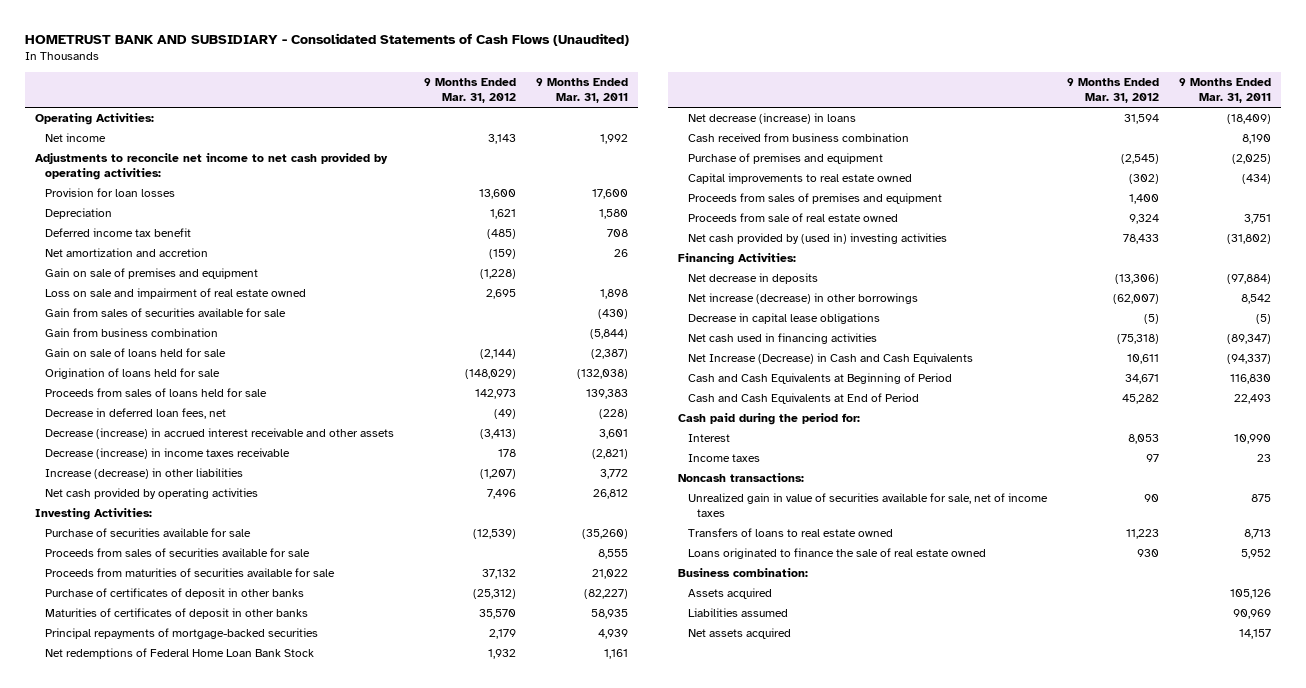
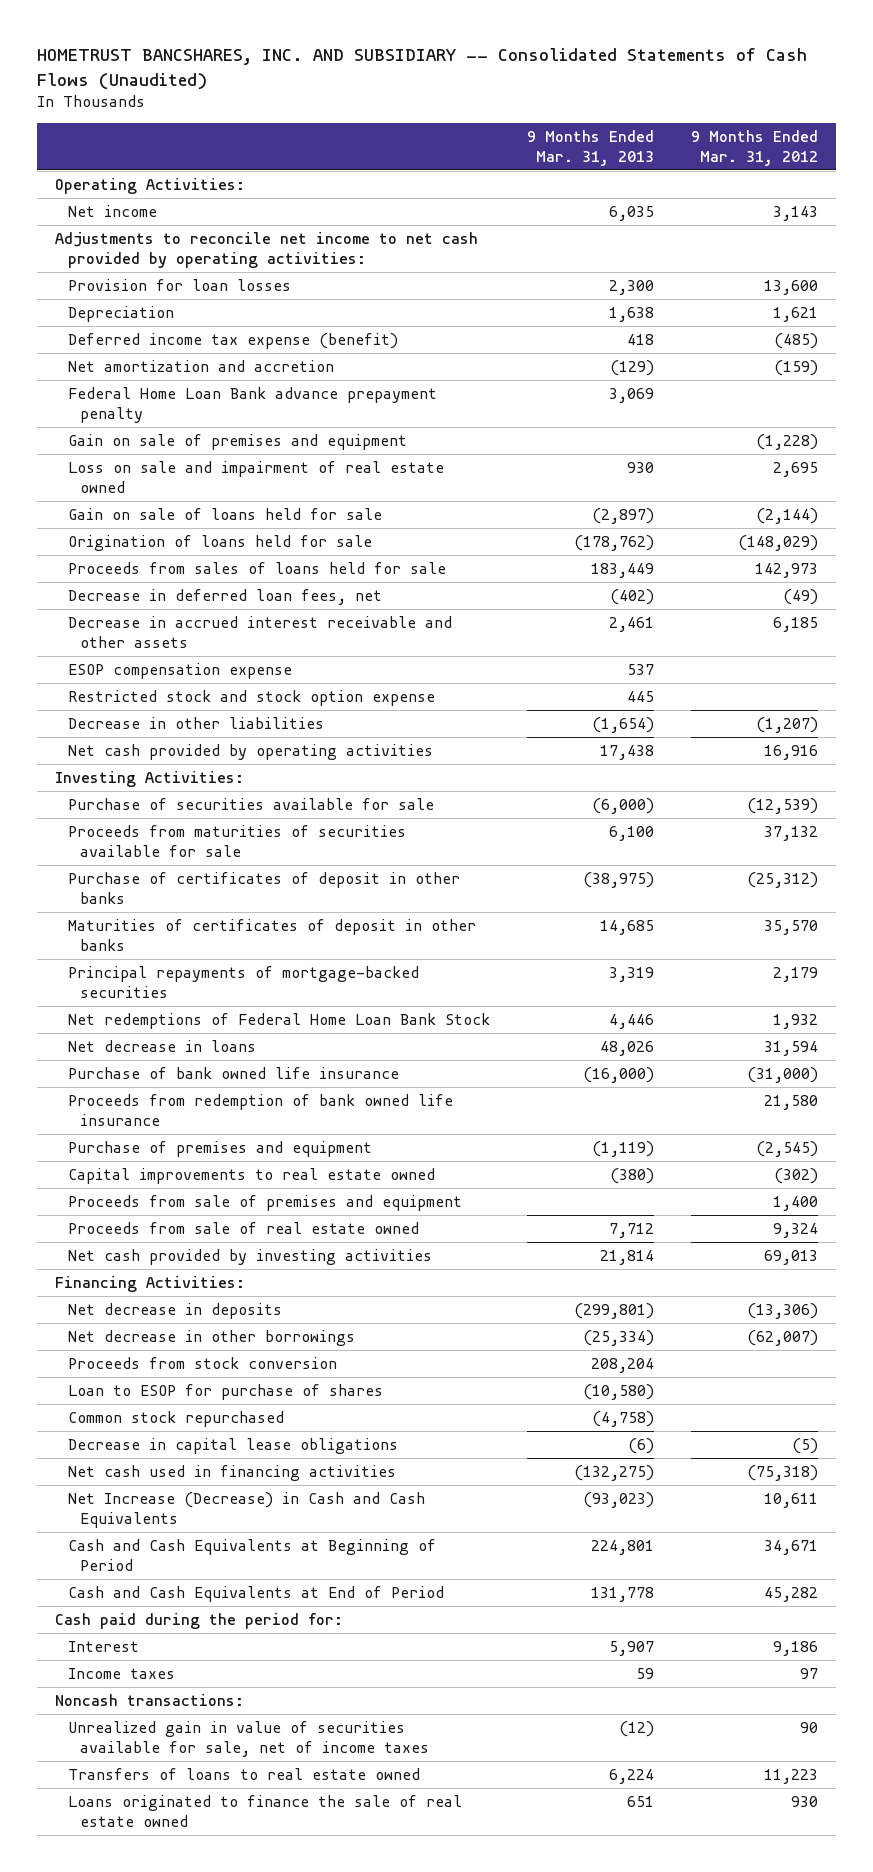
[24,32,629,46] HOMETRUST BANK AND SUBSIDIARY - Consolidated Statements of Cash Flows (Unaudited) -> [36,48,807,90] HOMETRUST BANCSHARES, INC. AND SUBSIDIARY -- Consolidated Statements of Cash Flows (Unaudited)
[535,78,628,104] 9 Months Ended Mar. 31, 2011 -> none
none -> [526,129,654,166] 9 Months Ended Mar. 31, 2013
[44,228,191,238] Deferred income tax benefit -> [67,332,398,349] Deferred income tax expense (benefit)
none -> [67,386,437,424] Federal Home Loan Bank advance prepayment penalty
[44,308,286,318] Gain from sales of securities available for sale -> none
[44,328,218,338] Gain from business combination -> none
[44,448,290,460] Decrease (increase) in income taxes receivable -> none
[44,428,394,440] Decrease (increase) in accrued interest receivable and other assets -> [67,615,452,649] Decrease in accrued interest receivable and other assets
[479,429,516,440] (3,413) -> [772,616,818,632] 6,185
none -> [67,662,292,679] ESOP compensation expense
none -> [67,689,435,706] Restricted stock and stock option expense
[44,468,243,480] Increase (decrease) in other liabilities -> [67,716,324,729] Decrease in other liabilities
[486,489,516,500] 7,496 -> [763,744,818,760] 16,916
[44,548,310,558] Proceeds from sales of securities available for sale -> none
[687,133,909,143] Cash received from business combination -> none
[687,113,856,125] Net decrease (increase) in loans -> [67,1039,256,1052] Net decrease in loans
none -> [67,1066,399,1079] Purchase of bank owned life insurance
none -> [67,1093,453,1127] Proceeds from redemption of bank owned life insurance
[687,193,942,205] Proceeds from sales of premises and equipment -> [67,1194,462,1211] Proceeds from sale of premises and equipment
[687,233,947,245] Net cash provided by (used in) investing activities -> [67,1248,432,1265] Net cash provided by investing activities
[1122,234,1159,245] 78,433 -> [763,1249,818,1265] 69,013
[687,293,918,305] Net increase (decrease) in other borrowings -> [67,1329,355,1346] Net decrease in other borrowings
none -> [67,1356,337,1369] Proceeds from stock conversion
none -> [67,1383,383,1400] Loan to ESOP for purchase of shares
none -> [67,1410,284,1427] Common stock repurchased
[1127,434,1159,445] 8,053 -> [772,1640,818,1656] 9,186
[678,568,809,578] Business combination: -> none
[687,588,772,600] Assets acquired -> none
[687,608,788,618] Liabilities assumed -> none
[687,628,791,640] Net assets acquired -> none

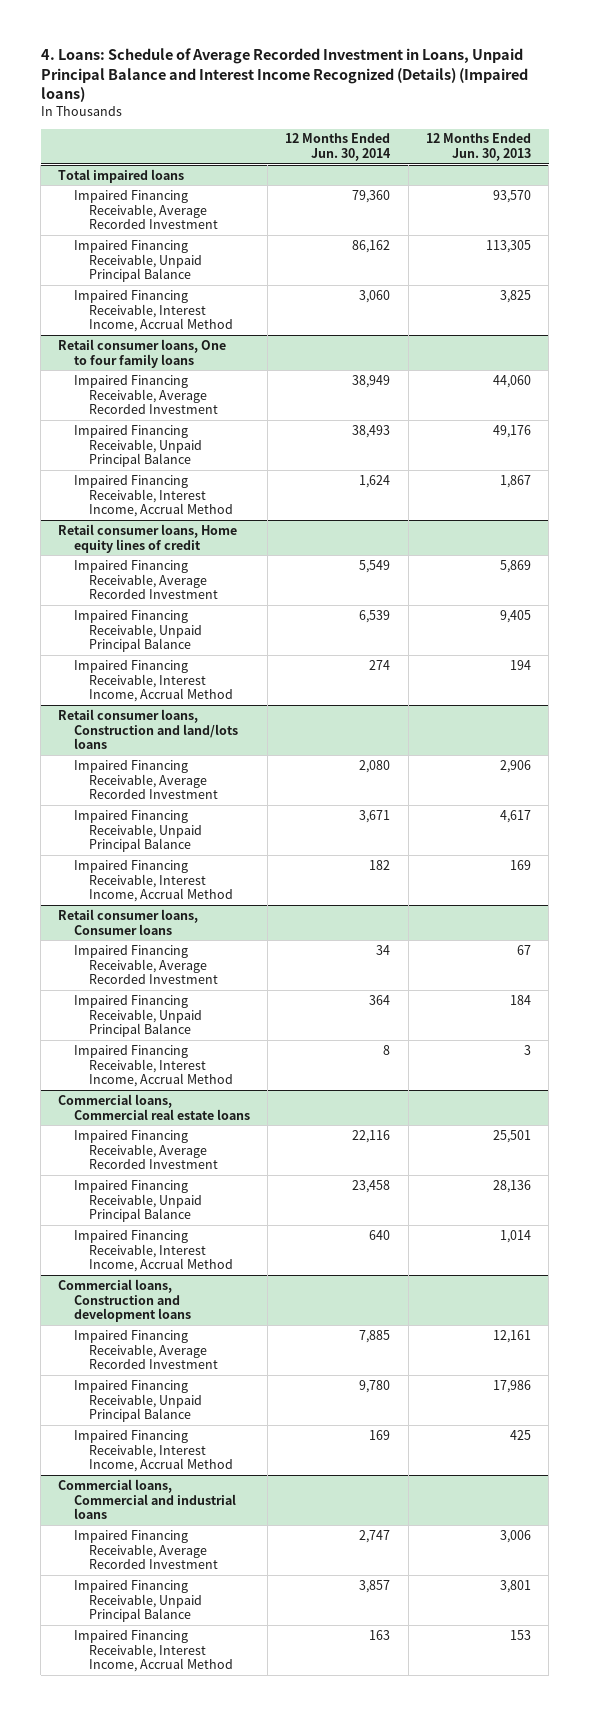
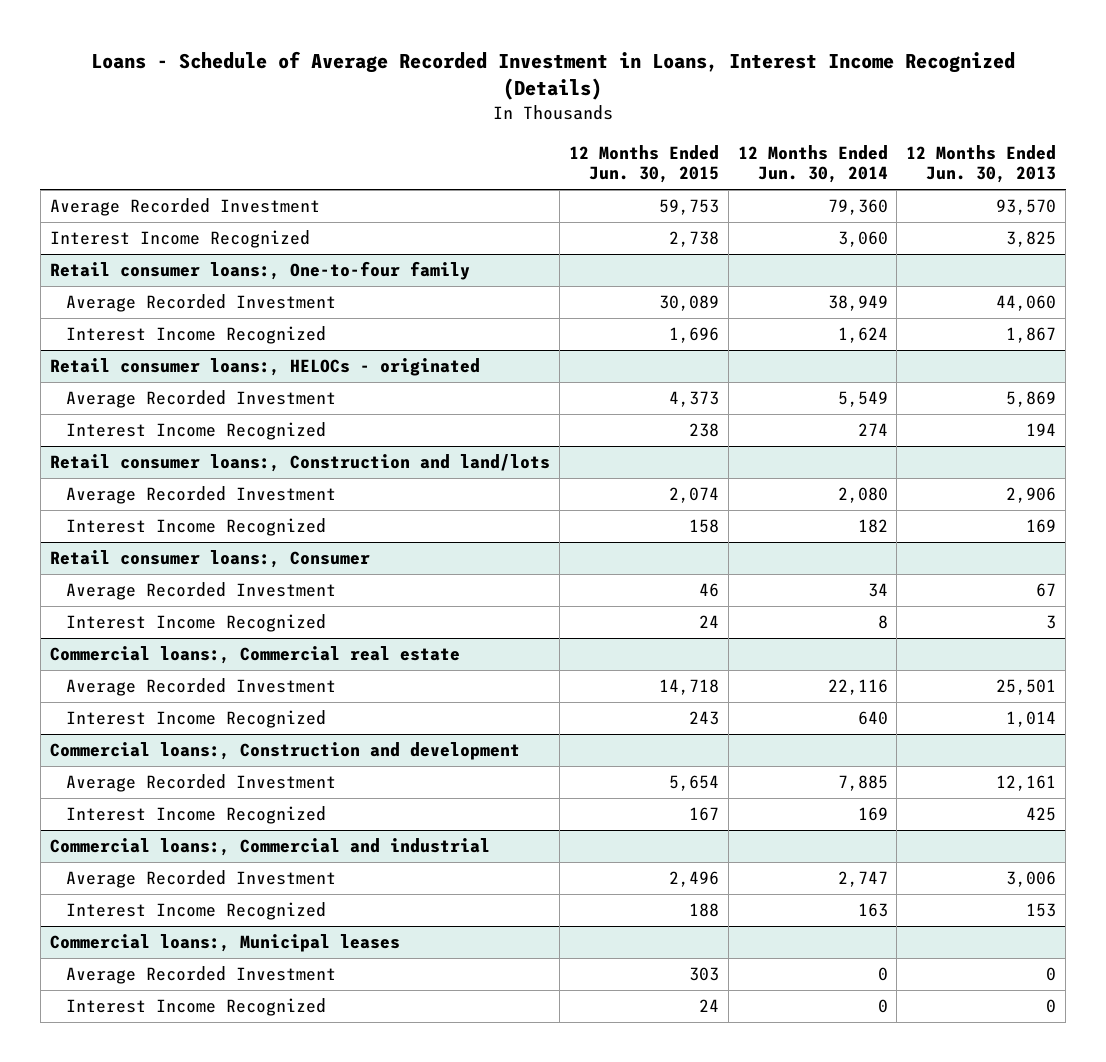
[40,48,528,103] 4. Loans: Schedule of Average Recorded Investment in Loans, Unpaid Principal Balance and Interest Income Recognized (Details) (Impaired loans) -> [91,50,1016,100] Loans - Schedule of Average Recorded Investment in Loans, Interest Income Recognized (Details)
none -> [568,144,719,184] 12 Months Ended Jun. 30, 2015
[58,168,185,183] Total impaired loans -> none
[73,239,203,283] Impaired Financing Receivable, Unpaid Principal Balance -> none
[73,424,203,468] Impaired Financing Receivable, Unpaid Principal Balance -> none
[58,523,238,553] Retail consumer loans, Home equity lines of credit -> none
[73,609,203,653] Impaired Financing Receivable, Unpaid Principal Balance -> none
[73,809,203,853] Impaired Financing Receivable, Unpaid Principal Balance -> none
[73,994,203,1038] Impaired Financing Receivable, Unpaid Principal Balance -> none
[73,1179,203,1223] Impaired Financing Receivable, Unpaid Principal Balance -> none
[73,1379,203,1423] Impaired Financing Receivable, Unpaid Principal Balance -> none
[73,1579,203,1623] Impaired Financing Receivable, Unpaid Principal Balance -> none
[73,189,219,230] Impaired Financing Receivable, Average Recorded Investment -> [49,198,320,217] Average Recorded Investment
[73,289,234,333] Impaired Financing Receivable, Interest Income, Accrual Method -> [49,230,310,249] Interest Income Recognized
[58,338,227,368] Retail consumer loans, One to four family loans -> [49,261,470,281] Retail consumer loans:, One-to-four family
[73,374,219,415] Impaired Financing Receivable, Average Recorded Investment -> [65,294,336,313] Average Recorded Investment
[73,474,234,518] Impaired Financing Receivable, Interest Income, Accrual Method -> [65,326,326,345] Interest Income Recognized
none -> [49,358,480,377] Retail consumer loans:, HELOCs - originated
[73,559,219,600] Impaired Financing Receivable, Average Recorded Investment -> [65,390,336,409] Average Recorded Investment
[73,659,234,703] Impaired Financing Receivable, Interest Income, Accrual Method -> [65,422,326,441] Interest Income Recognized
[58,708,238,750] Retail consumer loans, Construction and land/lots loans -> [49,454,550,473] Retail consumer loans:, Construction and land/lots
[73,759,219,800] Impaired Financing Receivable, Average Recorded Investment -> [65,486,336,505] Average Recorded Investment
[73,859,234,903] Impaired Financing Receivable, Interest Income, Accrual Method -> [65,518,326,537] Interest Income Recognized
[58,908,199,935] Retail consumer loans, Consumer loans -> [49,550,370,569] Retail consumer loans:, Consumer
[73,944,219,985] Impaired Financing Receivable, Average Recorded Investment -> [65,582,336,601] Average Recorded Investment
[73,1044,234,1088] Impaired Financing Receivable, Interest Income, Accrual Method -> [65,614,326,633] Interest Income Recognized
[58,1093,250,1120] Commercial loans, Commercial real estate loans -> [49,646,460,665] Commercial loans:, Commercial real estate
[73,1129,219,1170] Impaired Financing Receivable, Average Recorded Investment -> [65,678,336,697] Average Recorded Investment
[73,1229,234,1273] Impaired Financing Receivable, Interest Income, Accrual Method -> [65,710,326,729] Interest Income Recognized
[58,1278,191,1323] Commercial loans, Construction and development loans -> [49,742,520,761] Commercial loans:, Construction and development
[73,1329,219,1370] Impaired Financing Receivable, Average Recorded Investment -> [65,774,336,793] Average Recorded Investment
[73,1429,234,1473] Impaired Financing Receivable, Interest Income, Accrual Method -> [65,806,326,825] Interest Income Recognized
[58,1478,236,1520] Commercial loans, Commercial and industrial loans -> [49,838,490,857] Commercial loans:, Commercial and industrial
[73,1529,219,1570] Impaired Financing Receivable, Average Recorded Investment -> [65,870,336,889] Average Recorded Investment
[73,1629,234,1673] Impaired Financing Receivable, Interest Income, Accrual Method -> [65,902,326,921] Interest Income Recognized
none -> [49,934,400,953] Commercial loans:, Municipal leases
none -> [65,966,336,985] Average Recorded Investment
none -> [65,998,326,1017] Interest Income Recognized

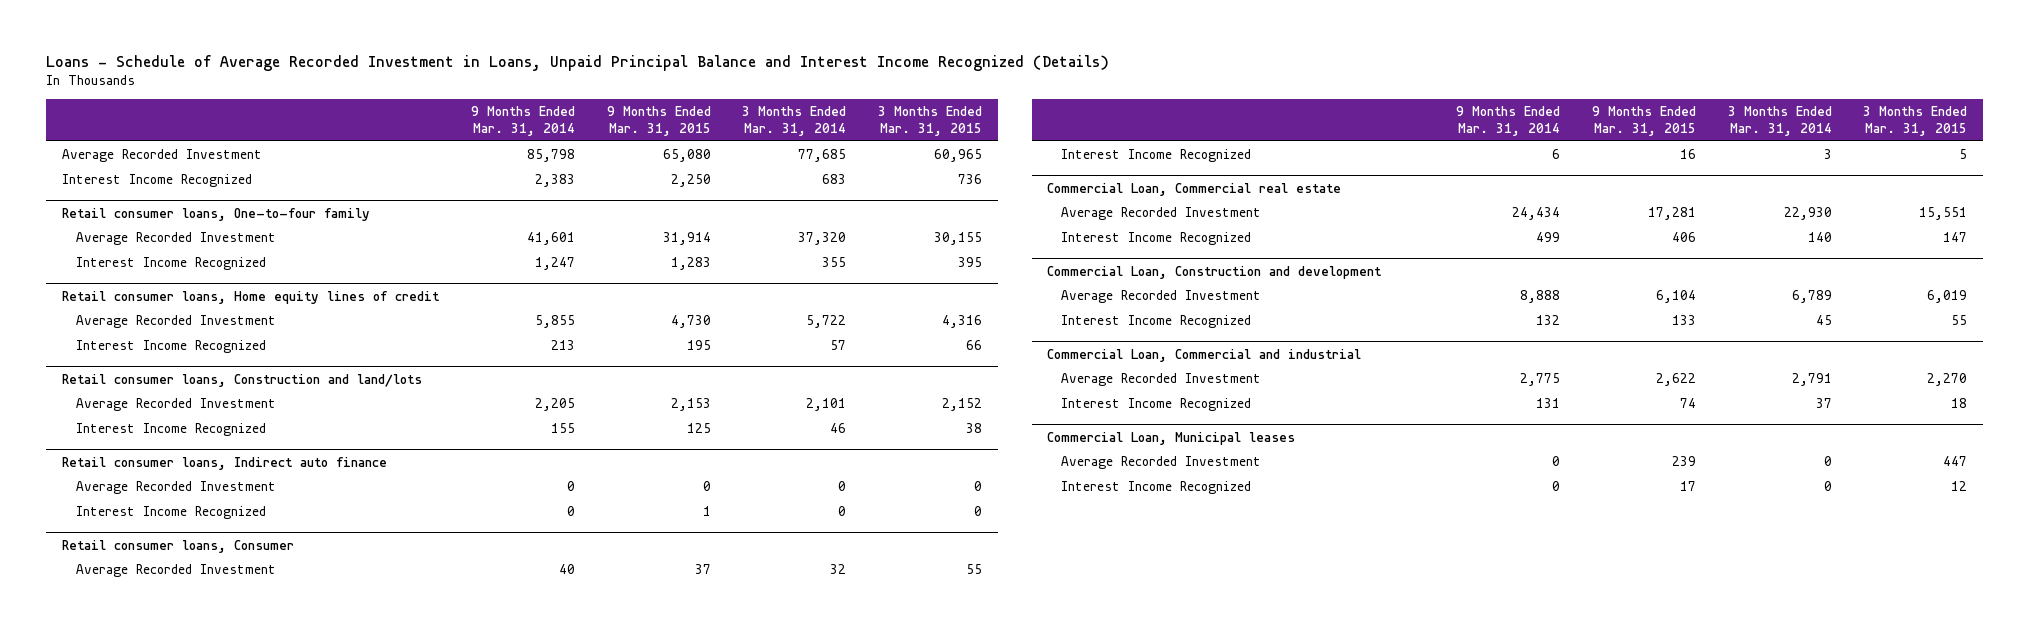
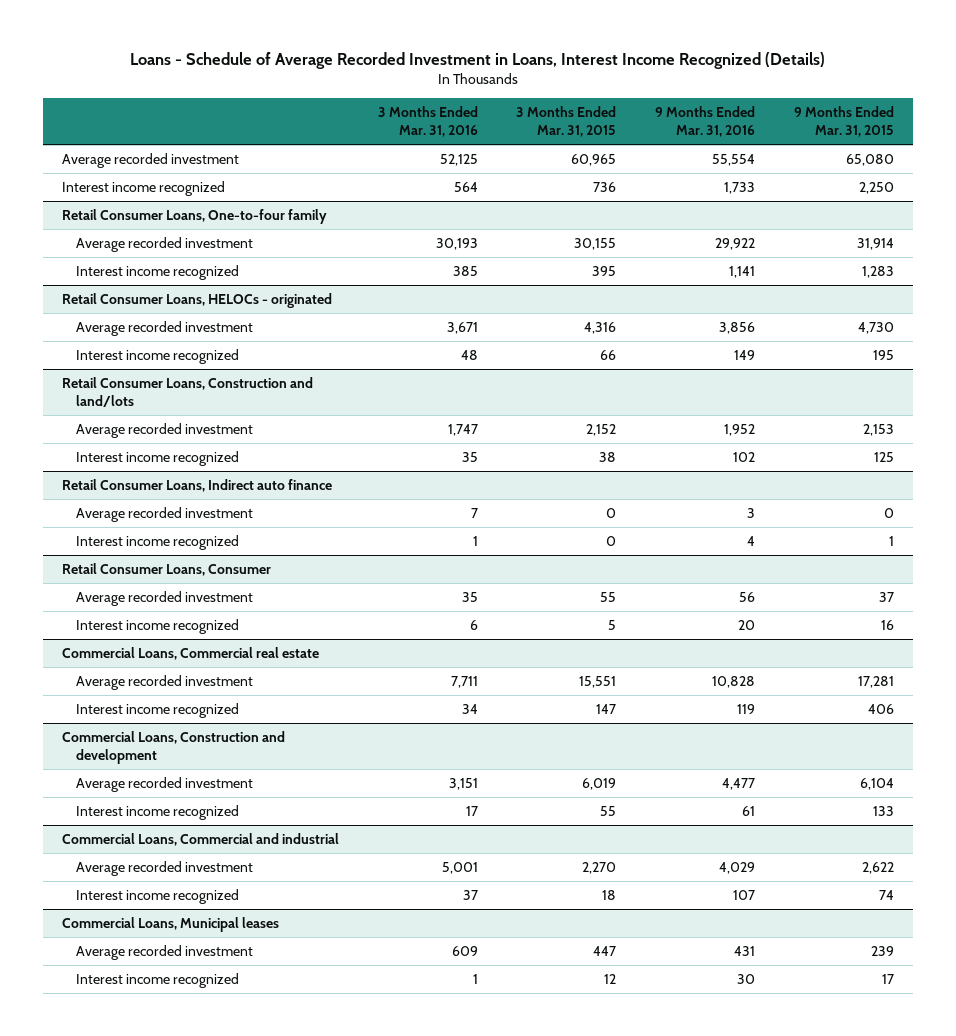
[46,55,1110,72] Loans - Schedule of Average Recorded Investment in Loans, Unpaid Principal Balance and Interest Income Recognized (Details) -> [129,51,825,69] Loans - Schedule of Average Recorded Investment in Loans, Interest Income Recognized (Details)
[471,105,576,137] 9 Months Ended Mar. 31, 2014 -> none
[742,105,847,137] 3 Months Ended Mar. 31, 2014 -> none
none -> [377,105,478,138] 3 Months Ended Mar. 31, 2016
none -> [655,105,756,138] 9 Months Ended Mar. 31, 2016
[62,290,441,304] Retail consumer loans, Home equity lines of credit -> none
[62,149,263,163] Average Recorded Investment -> [62,152,240,168] Average recorded investment
[62,174,253,188] Interest Income Recognized -> [62,180,226,196] Interest income recognized
[62,207,371,221] Retail consumer loans, One-to-four family -> [62,208,328,224] Retail Consumer Loans, One-to-four family
[75,232,276,246] Average Recorded Investment -> [76,236,254,252] Average recorded investment
[75,257,266,271] Interest Income Recognized -> [76,264,240,280] Interest income recognized
none -> [62,292,333,308] Retail Consumer Loans, HELOCs - originated
[75,315,276,329] Average Recorded Investment -> [76,320,254,336] Average recorded investment
[75,340,266,354] Interest Income Recognized -> [76,348,240,364] Interest income recognized
[62,373,423,387] Retail consumer loans, Construction and land/lots -> [62,376,314,408] Retail Consumer Loans, Construction and land/lots
[75,398,276,412] Average Recorded Investment -> [76,422,254,438] Average recorded investment
[75,423,266,437] Interest Income Recognized -> [76,450,240,466] Interest income recognized
[62,456,388,470] Retail consumer loans, Indirect auto finance -> [62,478,333,492] Retail Consumer Loans, Indirect auto finance
[75,481,276,495] Average Recorded Investment -> [76,506,254,522] Average recorded investment
[75,506,266,520] Interest Income Recognized -> [76,534,240,550] Interest income recognized
[62,539,295,553] Retail consumer loans, Consumer -> [62,562,272,576] Retail Consumer Loans, Consumer
[75,564,276,578] Average Recorded Investment -> [76,590,254,606] Average recorded investment
[1060,149,1251,163] Interest Income Recognized -> [76,618,240,634] Interest income recognized
[1047,182,1342,196] Commercial Loan, Commercial real estate -> [62,646,320,660] Commercial Loans, Commercial real estate
[1060,207,1261,221] Average Recorded Investment -> [76,674,254,690] Average recorded investment
[1060,232,1251,246] Interest Income Recognized -> [76,702,240,718] Interest income recognized
[1047,265,1383,279] Commercial Loan, Construction and development -> [62,730,286,765] Commercial Loans, Construction and development
[1060,290,1261,304] Average Recorded Investment -> [76,776,254,792] Average recorded investment
[1060,315,1251,329] Interest Income Recognized -> [76,804,240,820] Interest income recognized
[1047,348,1362,362] Commercial Loan, Commercial and industrial -> [62,832,340,846] Commercial Loans, Commercial and industrial
[1060,373,1261,387] Average Recorded Investment -> [76,860,254,876] Average recorded investment
[1060,398,1251,412] Interest Income Recognized -> [76,888,240,904] Interest income recognized
[1047,431,1296,445] Commercial Loan, Municipal leases -> [62,916,280,932] Commercial Loans, Municipal leases
[1060,456,1261,470] Average Recorded Investment -> [76,944,254,960] Average recorded investment
[1060,481,1251,495] Interest Income Recognized -> [76,972,240,988] Interest income recognized

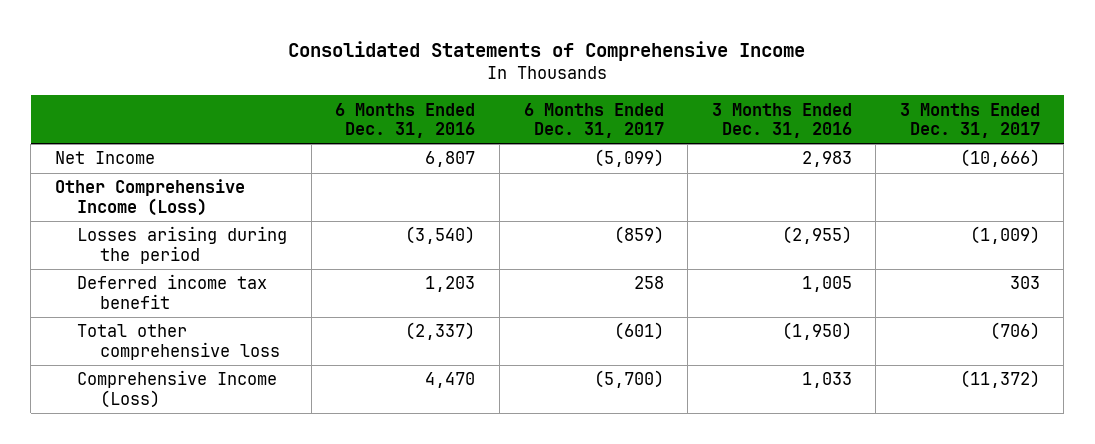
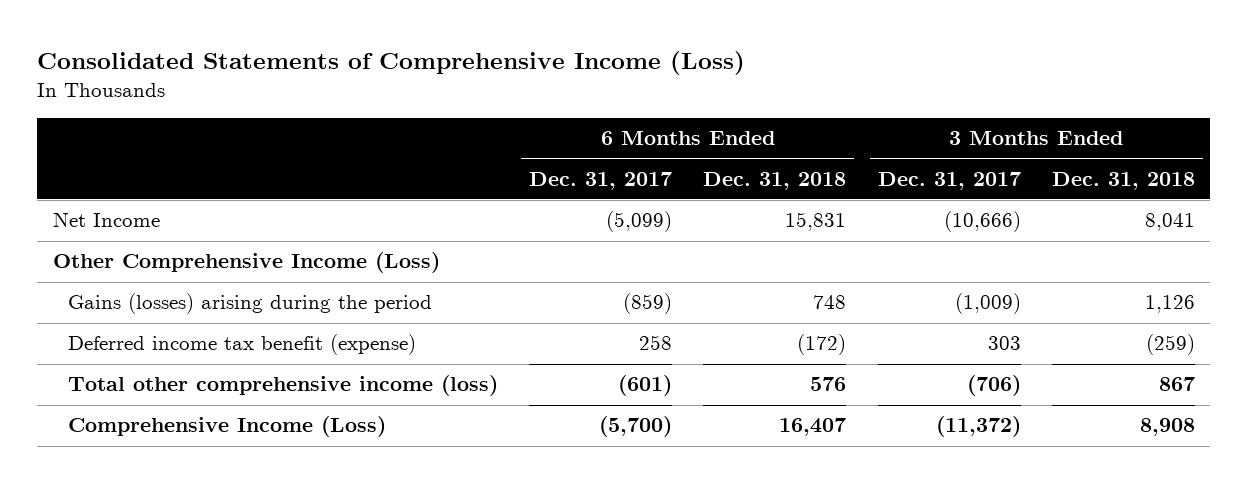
[288,40,806,61] Consolidated Statements of Comprehensive Income -> [37,51,746,76] Consolidated Statements of Comprehensive Income (Loss)
[335,102,476,139] 6 Months Ended Dec. 31, 2016 -> none
[711,102,852,139] 3 Months Ended Dec. 31, 2016 -> none
none -> [703,171,847,190] Dec. 31, 2018
none -> [1051,171,1195,190] Dec. 31, 2018
[77,226,288,264] Losses arising during the period -> [68,293,433,315] Gains (losses) arising during the period
[77,274,268,309] Deferred income tax benefit -> [68,334,417,356] Deferred income tax benefit (expense)
[77,324,280,360] Total other comprehensive loss -> [68,375,499,397] Total other comprehensive income (loss)

